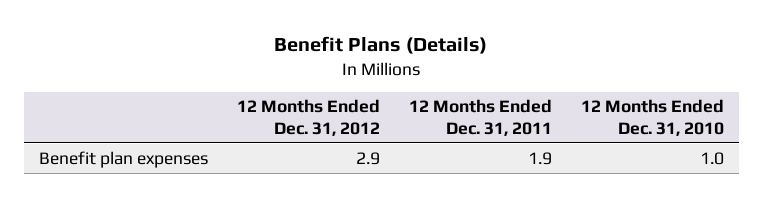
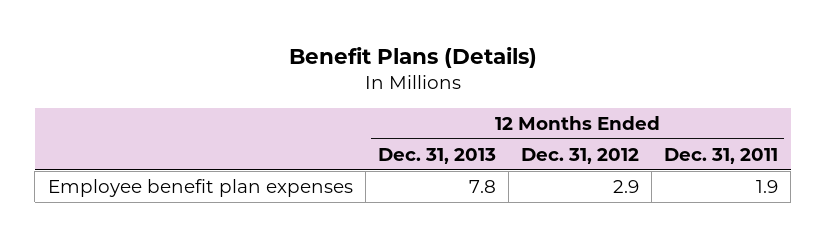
[581,99,725,136] 12 Months Ended Dec. 31, 2010 -> none
none -> [377,147,496,164] Dec. 31, 2013
[38,150,208,168] Benefit plan expenses -> [47,178,353,197] Employee benefit plan expenses

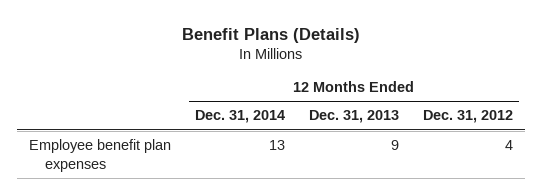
[663,147,778,164] Dec. 31, 2011 -> none
none -> [195,110,286,124] Dec. 31, 2014
[468,179,496,193] 7.8 -> [390,140,399,151] 9
[612,179,639,193] 2.9 -> [504,140,513,151] 4

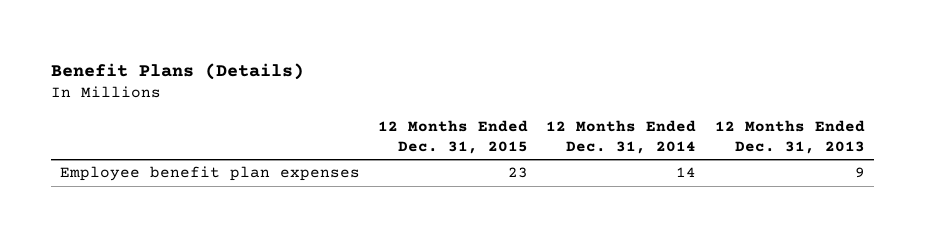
[422,110,513,124] Dec. 31, 2012 -> none
none -> [378,119,529,154] 12 Months Ended Dec. 31, 2015
[269,140,286,151] 13 -> [676,167,697,178] 14

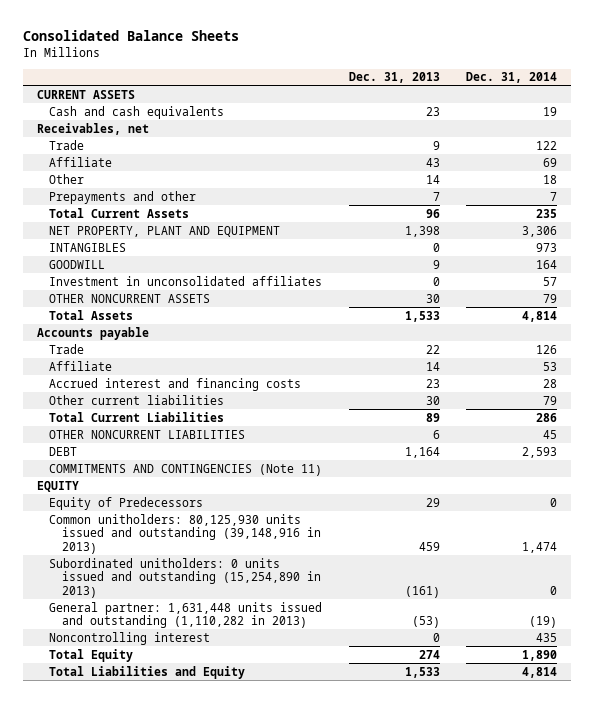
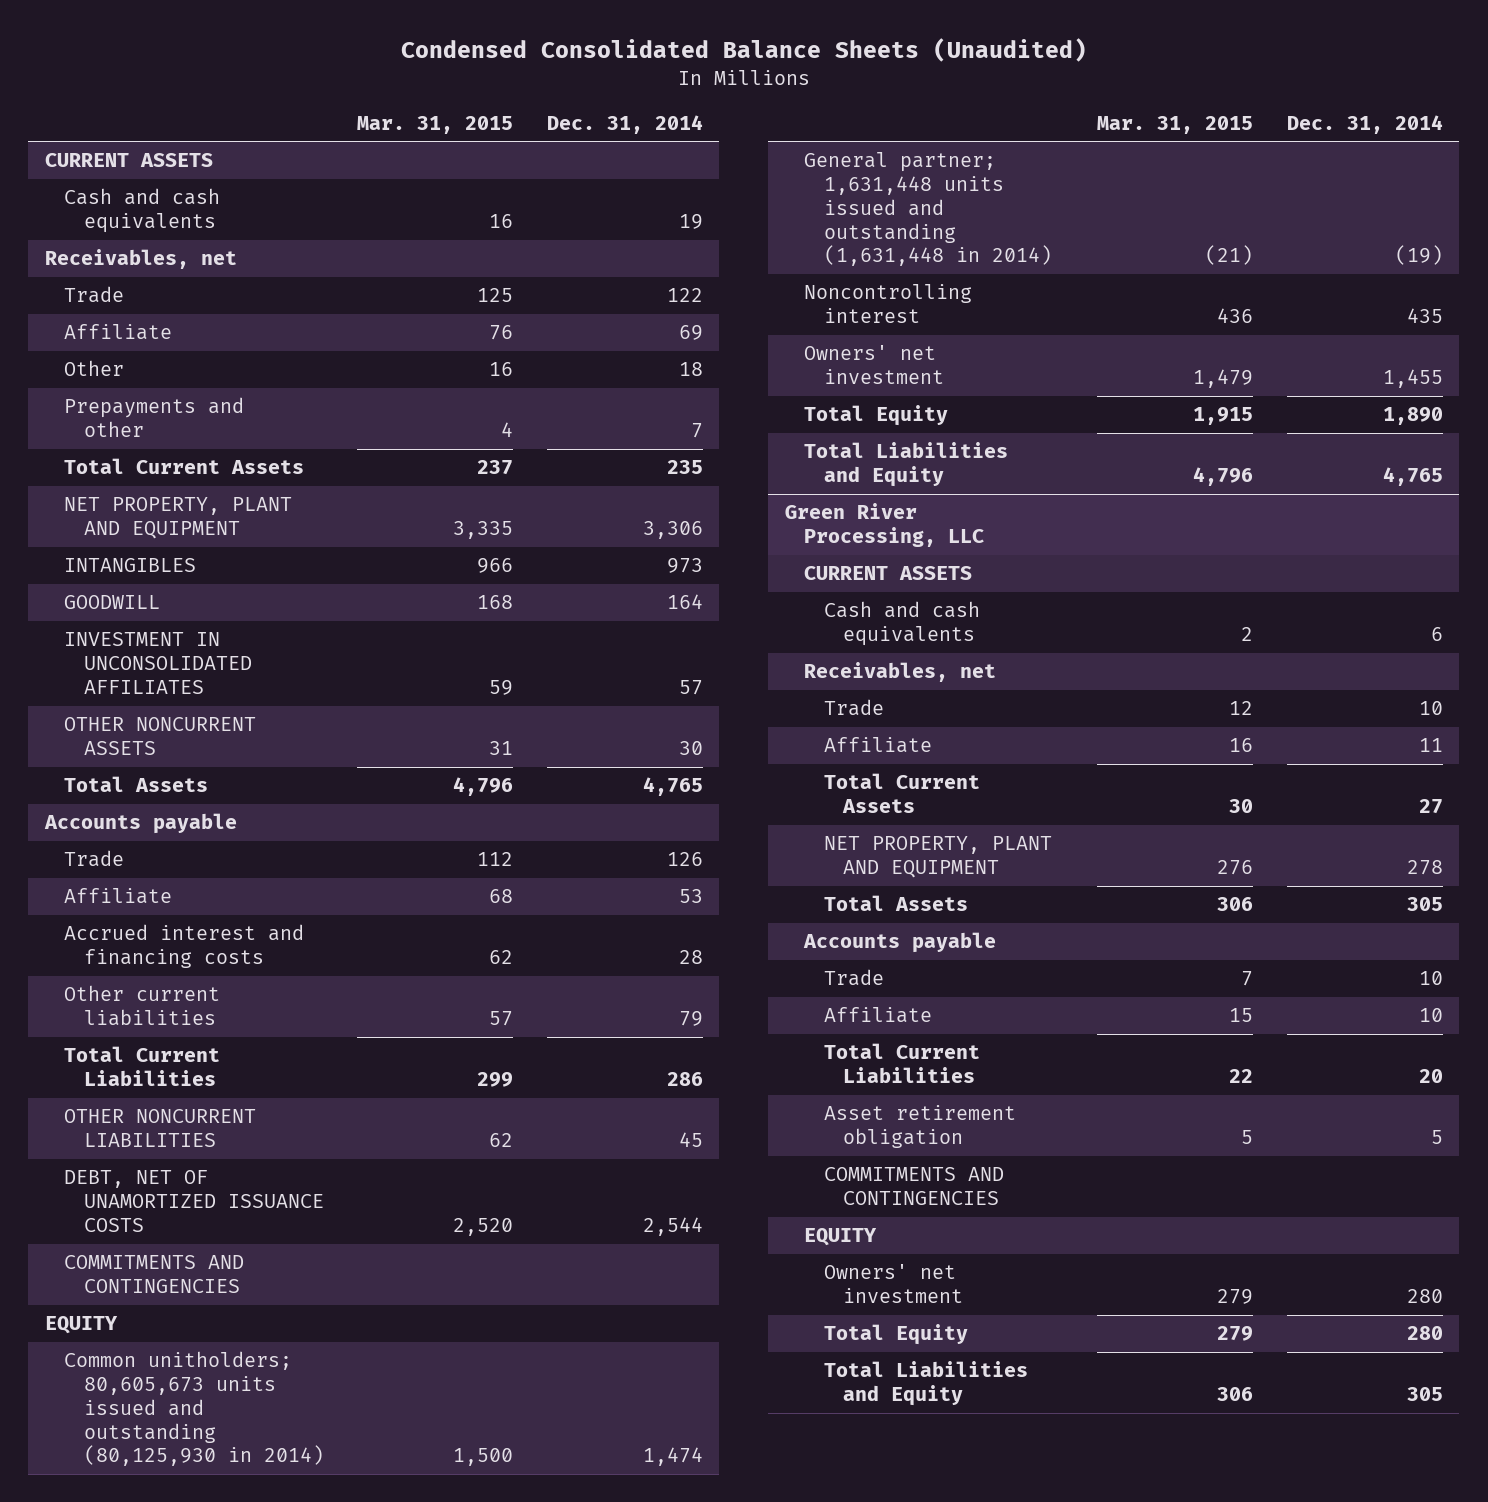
[23,30,240,42] Consolidated Balance Sheets -> [400,38,1087,63] Condensed Consolidated Balance Sheets (Unaudited)
[348,72,440,84] Dec. 31, 2013 -> none
none -> [357,115,514,134] Mar. 31, 2015
[49,275,323,286] Investment in unconsolidated affiliates -> [64,632,252,694] INVESTMENT IN UNCONSOLIDATED AFFILIATES
[543,293,558,303] 79 -> [678,741,703,756] 30
[522,310,558,322] 4,814 -> [642,777,703,797] 4,765
[49,446,78,456] DEBT -> none
none -> [64,1170,324,1232] DEBT, NET OF UNAMORTIZED ISSUANCE COSTS
[49,463,323,476] COMMITMENTS AND CONTINGENCIES (Note 11) -> [64,1255,245,1294] COMMITMENTS AND CONTINGENCIES
[49,496,204,510] Equity of Predecessors -> none
[49,557,322,598] Subordinated unitholders: 0 units issued and outstanding (15,254,890 in 2013) -> none
[49,513,322,554] Common unitholders: 80,125,930 units issued and outstanding (39,148,916 in 2013) -> [64,1351,324,1467] Common unitholders; 80,605,673 units issued and outstanding (80,125,930 in 2014)
[49,601,323,629] General partner: 1,631,448 units issued and outstanding (1,110,282 in 2013) -> [804,152,1052,267] General partner; 1,631,448 units issued and outstanding (1,631,448 in 2014)
none -> [804,345,944,385] Owners' net investment
[522,666,558,678] 4,814 -> [1382,467,1443,487] 4,765
none -> [784,503,985,548] Green River Processing, LLC
none -> [804,566,973,581] CURRENT ASSETS
none -> [823,601,980,647] Cash and cash equivalents
none -> [804,662,997,683] Receivables, net
none -> [823,699,884,717] Trade
none -> [823,737,932,754] Affiliate
none -> [823,773,980,814] Total Current Assets
none -> [823,836,1052,879] NET PROPERTY, PLANT AND EQUIPMENT
none -> [823,895,968,912] Total Assets
none -> [803,932,997,954] Accounts payable
none -> [823,969,884,987] Trade
none -> [823,1007,932,1024] Affiliate
none -> [823,1043,980,1084] Total Current Liabilities
none -> [823,1105,1016,1149] Asset retirement obligation
none -> [823,1167,1004,1206] COMMITMENTS AND CONTINGENCIES
none -> [804,1228,878,1247] EQUITY
none -> [823,1264,964,1304] Owners' net investment
none -> [823,1324,968,1346] Total Equity
none -> [823,1361,1028,1407] Total Liabilities and Equity

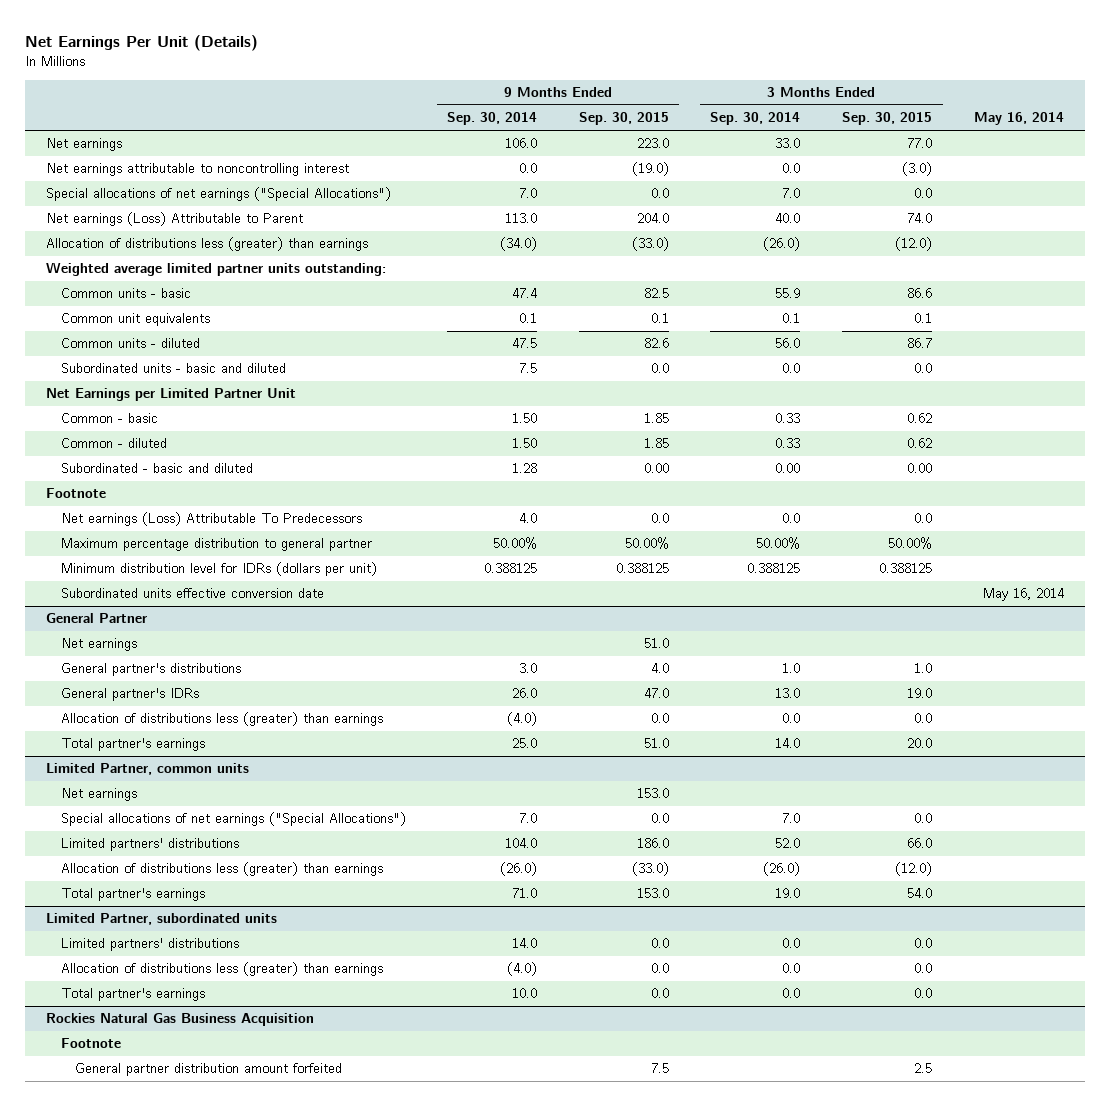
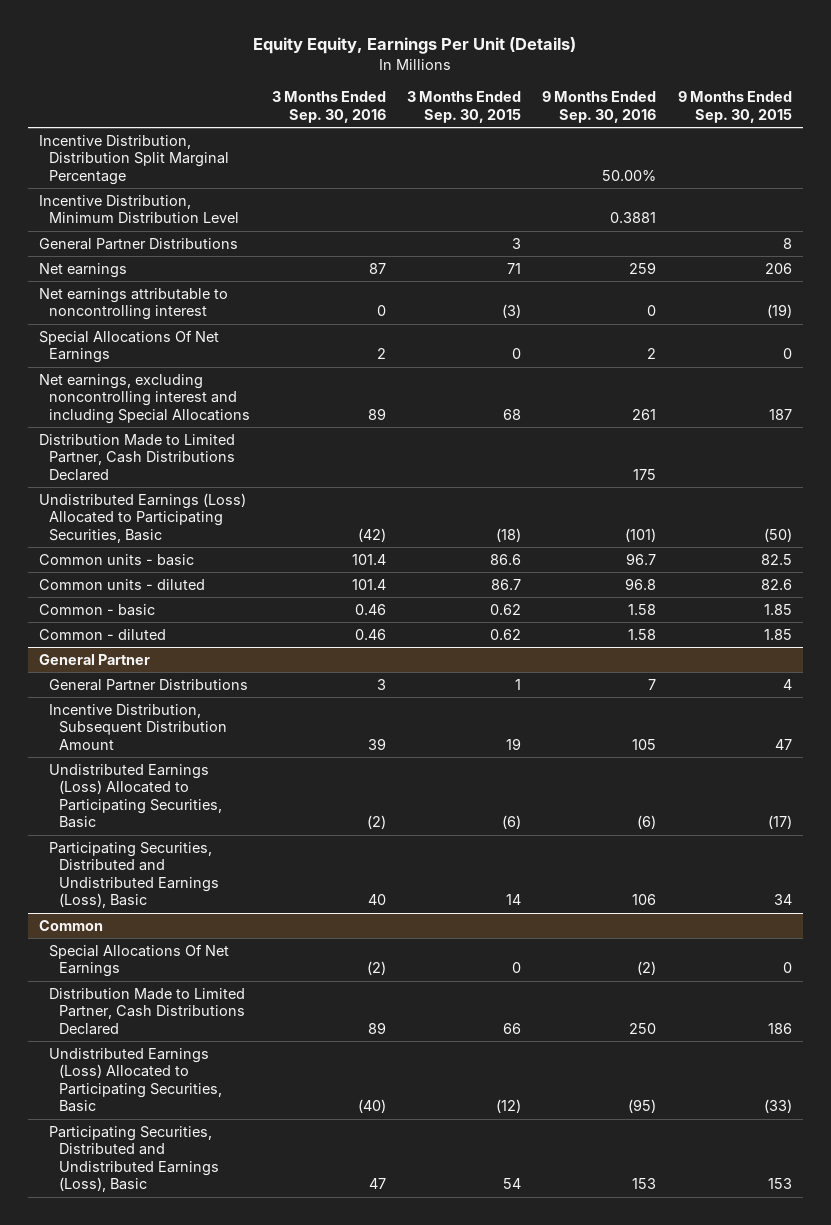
[25,34,259,51] Net Earnings Per Unit (Details) -> [253,37,577,55] Equity Equity, Earnings Per Unit (Details)
[447,112,538,126] Sep. 30, 2014 -> none
[710,112,801,126] Sep. 30, 2014 -> none
[973,112,1064,126] May 16, 2014 -> none
none -> [271,91,386,123] 3 Months Ended Sep. 30, 2016
none -> [542,91,657,123] 9 Months Ended Sep. 30, 2016
[45,212,303,227] Net earnings (Loss) Attributable to Parent -> none
[45,237,368,252] Allocation of distributions less (greater) than earnings -> none
[45,262,386,277] Weighted average limited partner units outstanding: -> none
none -> [38,134,230,185] Incentive Distribution, Distribution Split Marginal Percentage
none -> [38,194,240,224] Incentive Distribution, Minimum Distribution Level
none -> [38,237,238,250] General Partner Distributions
[636,138,669,149] 223.0 -> [764,262,792,274] 206
[907,138,933,149] 77.0 -> [506,262,521,274] 71
[631,162,669,177] (19.0) -> [766,304,792,319] (19)
[902,162,933,177] (3.0) -> [501,304,521,319] (3)
[45,187,391,202] Special allocations of net earnings ("Special Allocations") -> [38,329,219,364] Special Allocations Of Net Earnings
[650,188,669,199] 0.0 -> [782,348,792,360] 0
[914,188,933,199] 0.0 -> [511,348,521,360] 0
none -> [38,373,251,424] Net earnings, excluding noncontrolling interest and including Special Allocations
none -> [38,433,236,481] Distribution Made to Limited Partner, Cash Distributions Declared
none -> [38,492,246,543] Undistributed Earnings (Loss) Allocated to Participating Securities, Basic
[60,313,210,327] Common unit equivalents -> none
[60,363,286,374] Subordinated units - basic and diluted -> none
[45,388,296,402] Net Earnings per Limited Partner Unit -> none
[60,463,253,474] Subordinated - basic and diluted -> none
[45,488,106,499] Footnote -> none
[60,512,362,527] Net earnings (Loss) Attributable To Predecessors -> none
[60,538,372,552] Maximum percentage distribution to general partner -> none
[60,562,377,577] Minimum distribution level for IDRs (dollars per unit) -> none
[60,588,324,599] Subordinated units effective conversion date -> none
[60,638,137,652] Net earnings -> none
[60,688,199,702] General partner's IDRs -> none
[60,712,383,727] Allocation of distributions less (greater) than earnings -> none
[60,738,205,752] Total partner's earnings -> none
[60,788,137,802] Net earnings -> none
[60,862,383,877] Allocation of distributions less (greater) than earnings -> none
[60,888,205,902] Total partner's earnings -> none
[45,913,277,926] Limited Partner, subordinated units -> none
[60,938,239,952] Limited partners' distributions -> none
[60,962,383,977] Allocation of distributions less (greater) than earnings -> none
[60,988,205,1002] Total partner's earnings -> none
[45,1013,314,1027] Rockies Natural Gas Business Acquisition -> none
[60,1038,121,1049] Footnote -> none
[75,1063,343,1077] General partner distribution amount forfeited -> none
[60,663,241,677] General partner's distributions -> [49,678,249,691] General Partner Distributions
[650,663,669,674] 4.0 -> [782,678,792,690] 4
[914,663,933,674] 1.0 -> [514,678,521,690] 1
none -> [49,703,228,750] Incentive Distribution, Subsequent Distribution Amount
none -> [49,763,223,829] Undistributed Earnings (Loss) Allocated to Participating Securities, Basic
none -> [49,841,220,909] Participating Securities, Distributed and Undistributed Earnings (Loss), Basic
[45,763,249,776] Limited Partner, common units -> [38,919,103,931] Common
[60,812,406,827] Special allocations of net earnings ("Special Allocations") -> [49,943,230,978] Special Allocations Of Net Earnings
[650,813,669,824] 0.0 -> [782,962,792,974] 0
[914,813,933,824] 0.0 -> [511,962,521,974] 0
[60,838,239,852] Limited partners' distributions -> [49,987,246,1035] Distribution Made to Limited Partner, Cash Distributions Declared
[636,838,669,849] 186.0 -> [767,1022,792,1034] 186
[907,838,933,849] 66.0 -> [502,1022,521,1034] 66
none -> [49,1047,223,1113] Undistributed Earnings (Loss) Allocated to Participating Securities, Basic
none -> [49,1125,220,1193] Participating Securities, Distributed and Undistributed Earnings (Loss), Basic

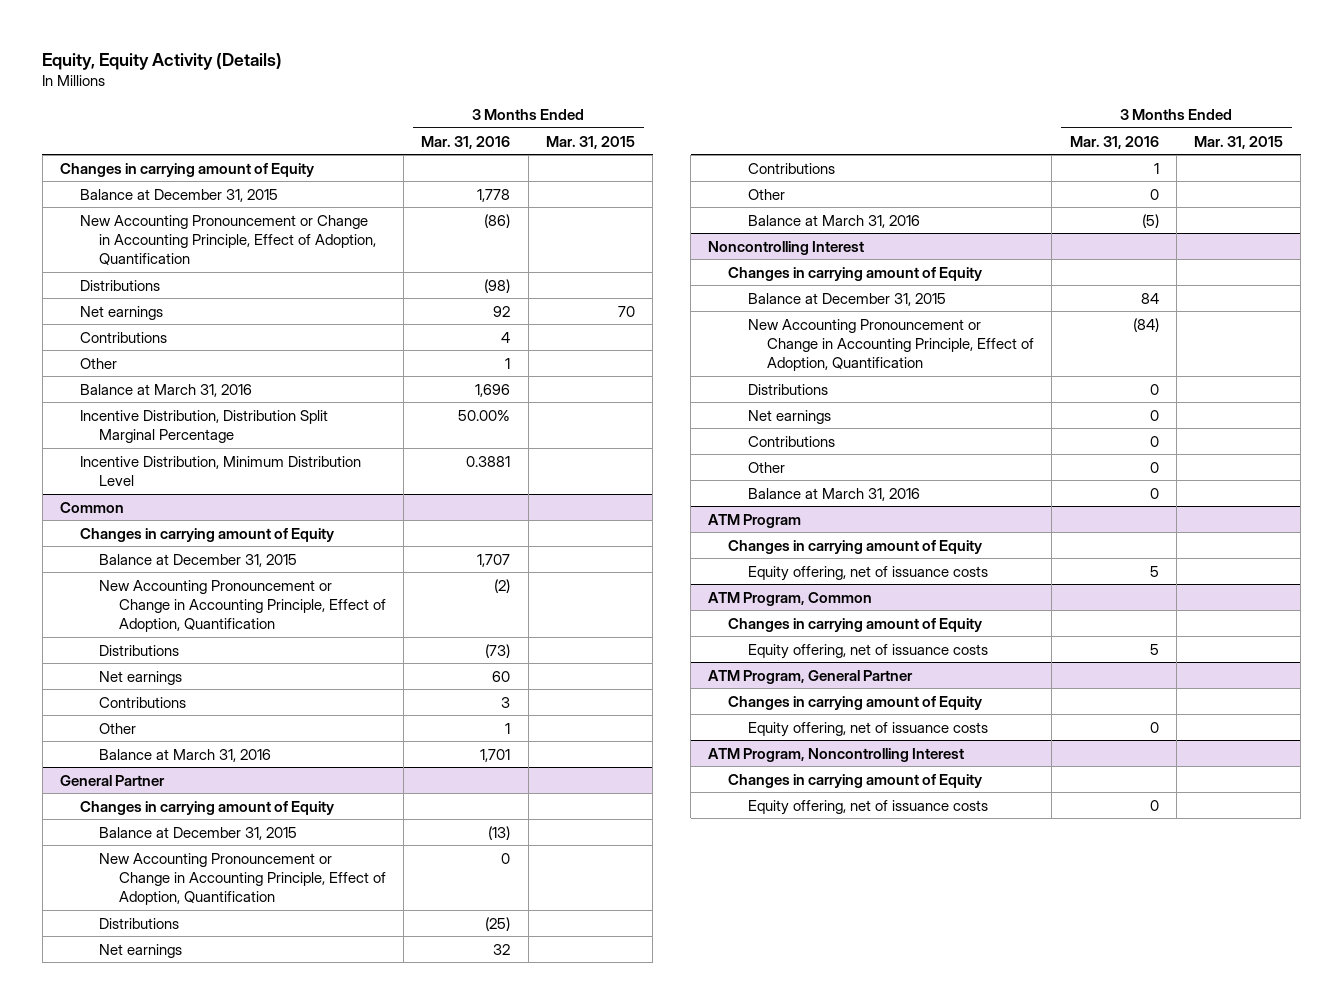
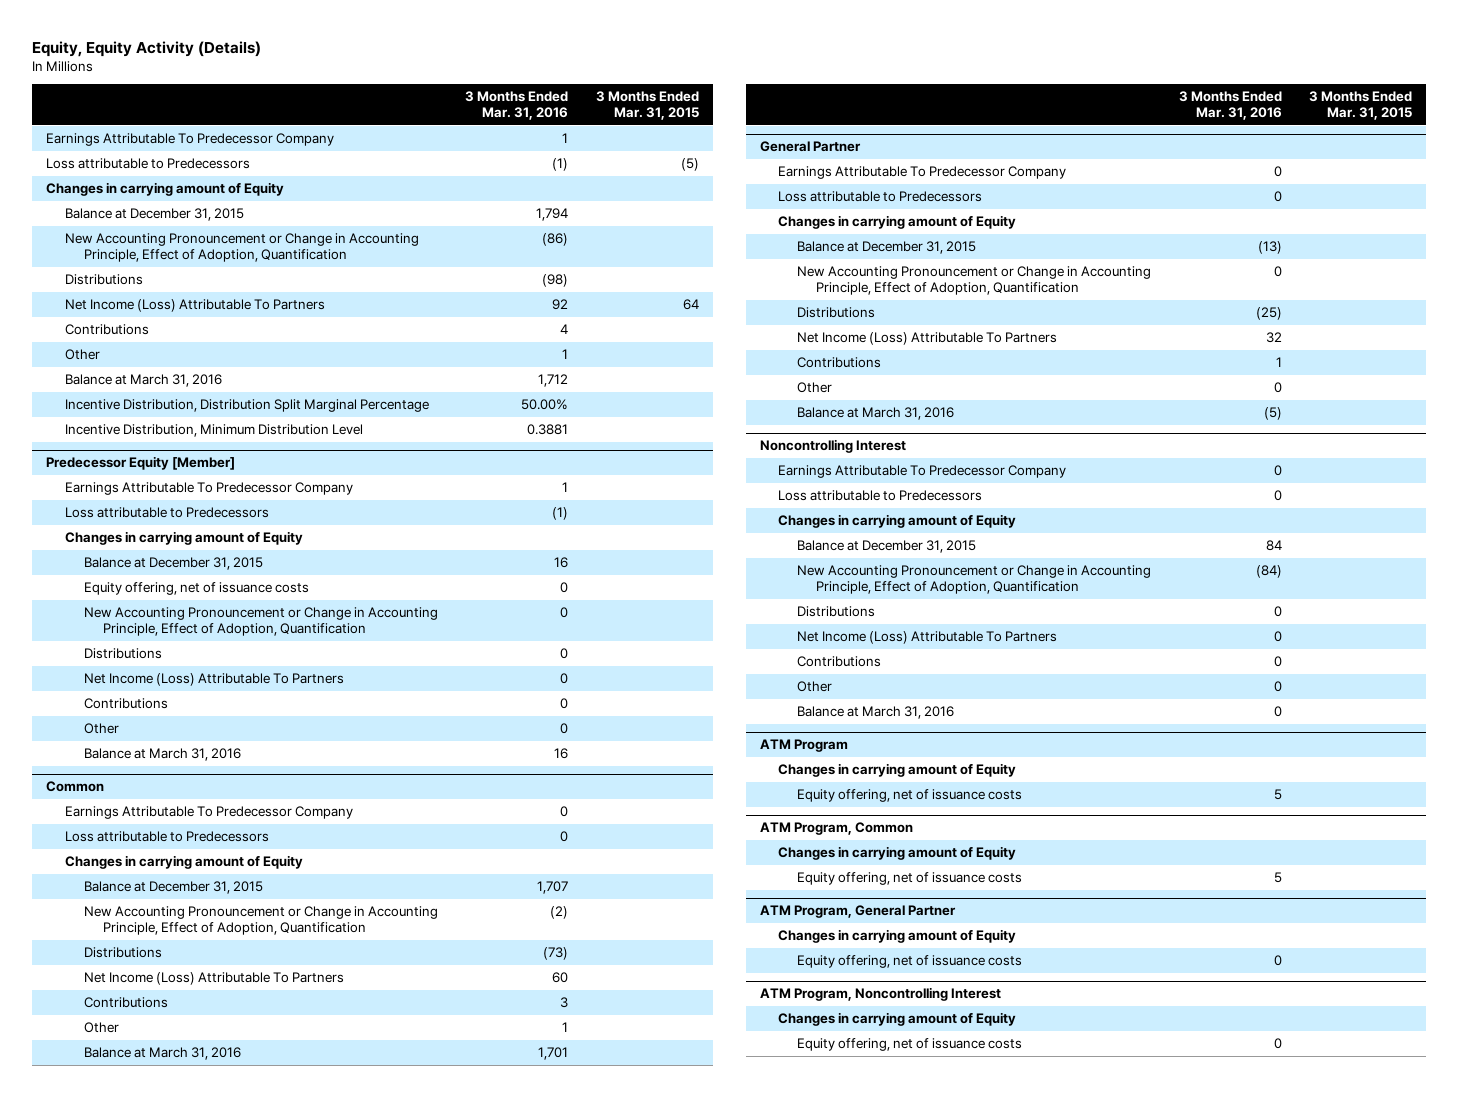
none -> [45,132,334,146] Earnings Attributable To Predecessor Company
none -> [45,157,250,169] Loss attributable to Predecessors
[477,188,511,202] 1,778 -> [536,207,569,221] 1,794
[79,305,163,320] Net earnings -> none
none -> [64,298,325,312] Net Income (Loss) Attributable To Partners
[475,383,511,397] 1,696 -> [538,373,569,387] 1,712
none -> [45,456,235,471] Predecessor Equity [Member]
none -> [64,481,353,495] Earnings Attributable To Predecessor Company
none -> [64,506,269,518] Loss attributable to Predecessors
none -> [64,530,303,545] Changes in carrying amount of Equity
none -> [83,556,263,570] Balance at December 31, 2015
none -> [83,581,309,595] Equity offering, net of issuance costs
none -> [83,606,438,637] New Accounting Pronouncement or Change in Accounting Principle, Effect of Adoption, Quantification
none -> [83,647,162,659] Distributions
none -> [83,672,344,686] Net Income (Loss) Attributable To Partners
none -> [83,697,168,709] Contributions
none -> [83,722,119,734] Other
none -> [83,747,241,761] Balance at March 31, 2016
none -> [64,805,353,819] Earnings Attributable To Predecessor Company
none -> [64,830,269,842] Loss attributable to Predecessors
[99,670,183,685] Net earnings -> none
none -> [83,971,344,985] Net Income (Loss) Attributable To Partners
none -> [778,165,1067,179] Earnings Attributable To Predecessor Company
none -> [778,190,983,202] Loss attributable to Predecessors
[99,943,183,958] Net earnings -> none
none -> [797,331,1058,345] Net Income (Loss) Attributable To Partners
none -> [778,464,1067,478] Earnings Attributable To Predecessor Company
none -> [778,489,983,501] Loss attributable to Predecessors
[747,409,831,424] Net earnings -> none
none -> [797,630,1058,644] Net Income (Loss) Attributable To Partners

